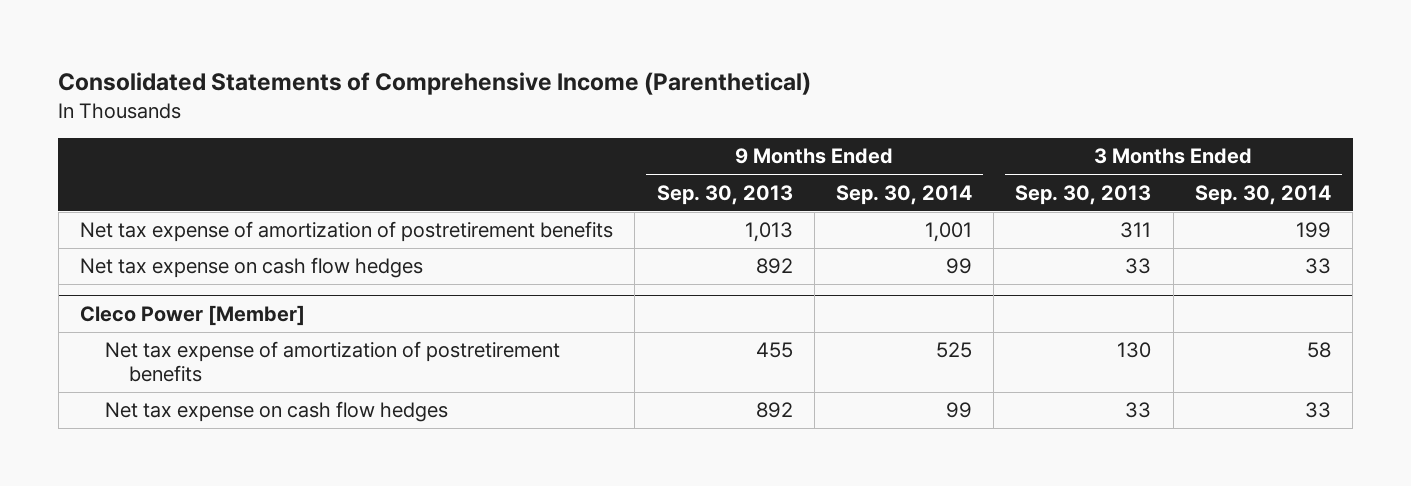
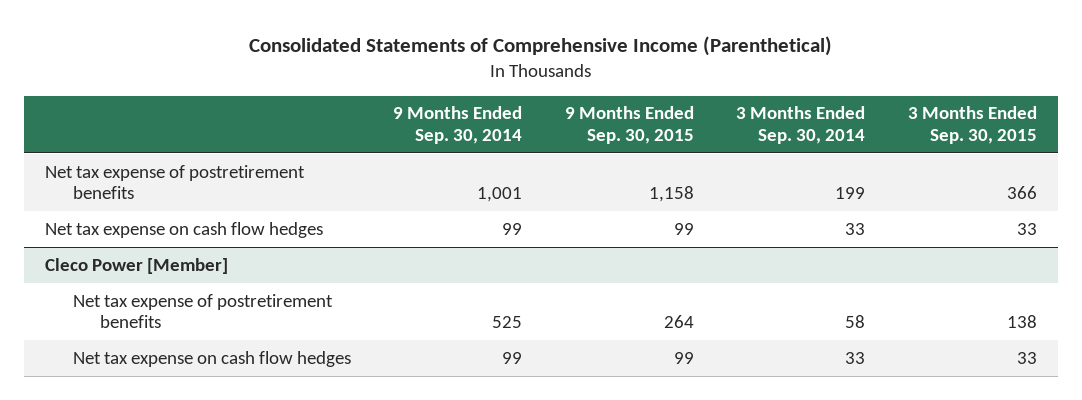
[656,184,793,205] Sep. 30, 2013 -> none
[1015,184,1152,205] Sep. 30, 2013 -> none
none -> [564,106,694,144] 9 Months Ended Sep. 30, 2015
none -> [907,106,1037,144] 3 Months Ended Sep. 30, 2015
[80,221,614,243] Net tax expense of amortization of postretirement benefits -> [44,164,305,200] Net tax expense of postretirement benefits
[104,341,560,383] Net tax expense of amortization of postretirement benefits -> [72,293,333,329] Net tax expense of postretirement benefits

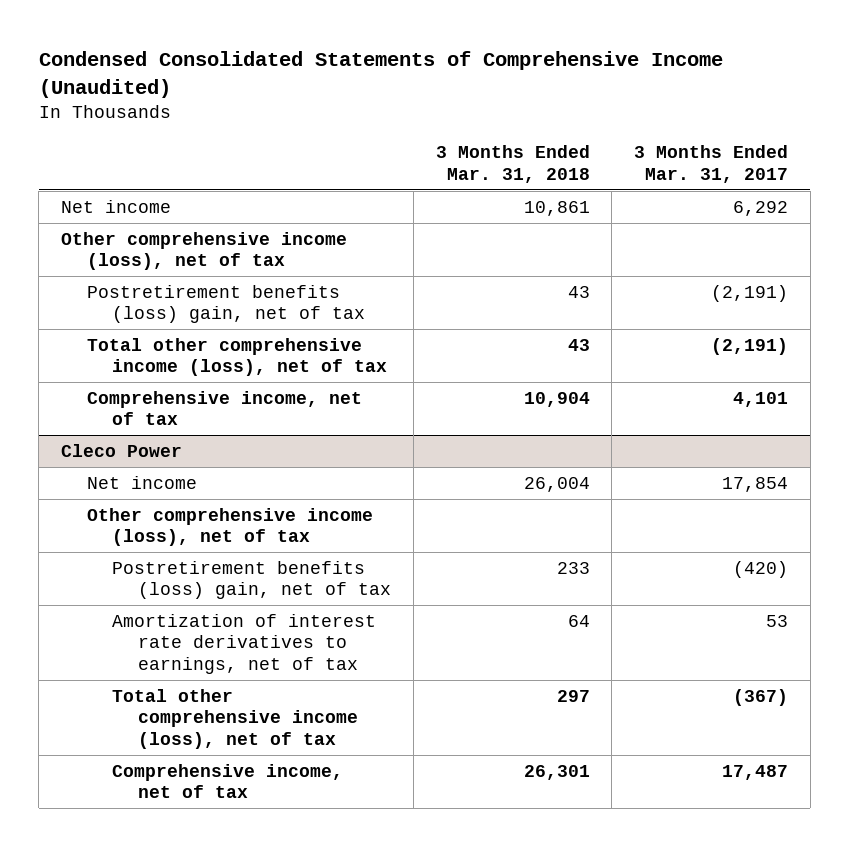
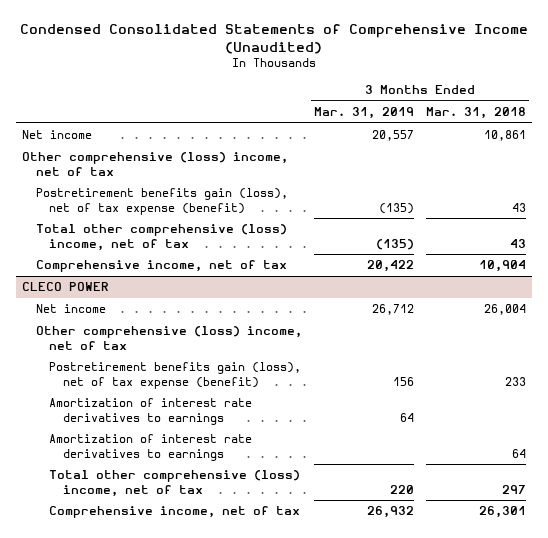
[634,145,789,183] 3 Months Ended Mar. 31, 2017 -> none
none -> [313,107,414,120] Mar. 31, 2019
[60,231,347,271] Other comprehensive income (loss), net of tax -> [21,152,288,176] Other comprehensive (loss) income, net of tax
[86,284,366,324] Postretirement benefits (loss) gain, net of tax -> [35,188,288,215] Postretirement benefits gain (loss), net of tax expense (benefit)
[86,337,388,377] Total other comprehensive income (loss), net of tax -> [35,224,287,251] Total other comprehensive (loss) income, net of tax
[60,443,182,457] Cleco Power -> [21,282,109,292] CLECO POWER
[86,507,373,547] Other comprehensive income (loss), net of tax -> [35,326,302,350] Other comprehensive (loss) income, net of tax
[112,560,392,600] Postretirement benefits (loss) gain, net of tax -> [49,362,302,389] Postretirement benefits gain (loss), net of tax expense (benefit)
none -> [49,398,253,425] Amortization of interest rate derivatives to earnings
[112,613,377,675] Amortization of interest rate derivatives to earnings, net of tax -> [49,434,253,461] Amortization of interest rate derivatives to earnings
[112,688,359,750] Total other comprehensive income (loss), net of tax -> [49,470,301,497] Total other comprehensive (loss) income, net of tax

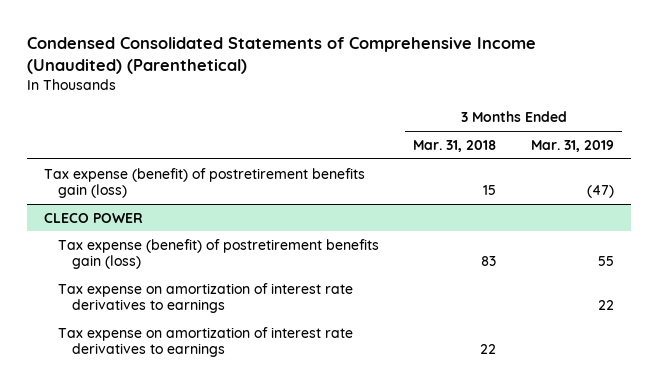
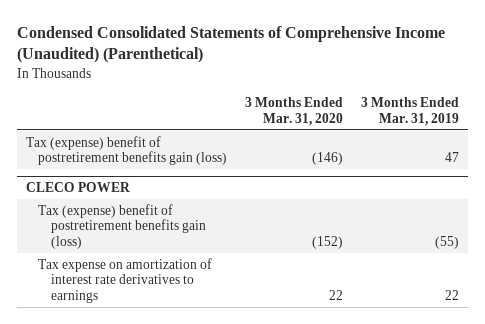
[413,139,497,152] Mar. 31, 2018 -> none
none -> [245,97,344,127] 3 Months Ended Mar. 31, 2020
[43,167,365,199] Tax expense (benefit) of postretirement benefits gain (loss) -> [25,135,228,166] Tax (expense) benefit of postretirement benefits gain (loss)
[586,185,614,199] (47) -> [445,152,460,163] 47
[57,238,379,270] Tax expense (benefit) of postretirement benefits gain (loss) -> [38,203,206,250] Tax (expense) benefit of postretirement benefits gain (loss)
[597,256,614,267] 55 -> [435,236,460,250] (55)
[57,326,353,358] Tax expense on amortization of interest rate derivatives to earnings -> none

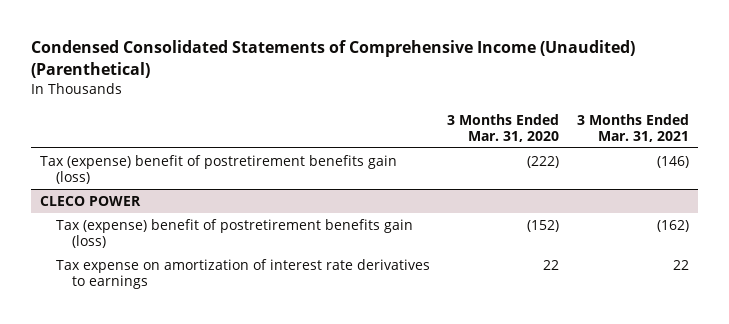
[361,97,460,127] 3 Months Ended Mar. 31, 2019 -> none
none -> [577,113,690,142] 3 Months Ended Mar. 31, 2021
[312,152,344,166] (146) -> [527,155,560,168] (222)

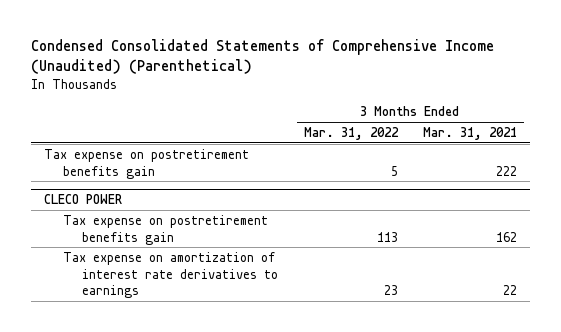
[447,113,560,142] 3 Months Ended Mar. 31, 2020 -> none
none -> [303,126,399,140] Mar. 31, 2022
[39,154,397,185] Tax (expense) benefit of postretirement benefits gain (loss) -> [43,148,249,179] Tax expense on postretirement benefits gain
[657,155,690,168] (146) -> [496,165,518,176] 222
[55,218,413,249] Tax (expense) benefit of postretirement benefits gain (loss) -> [62,214,268,245] Tax expense on postretirement benefits gain
[657,219,690,232] (162) -> [496,231,518,242] 162

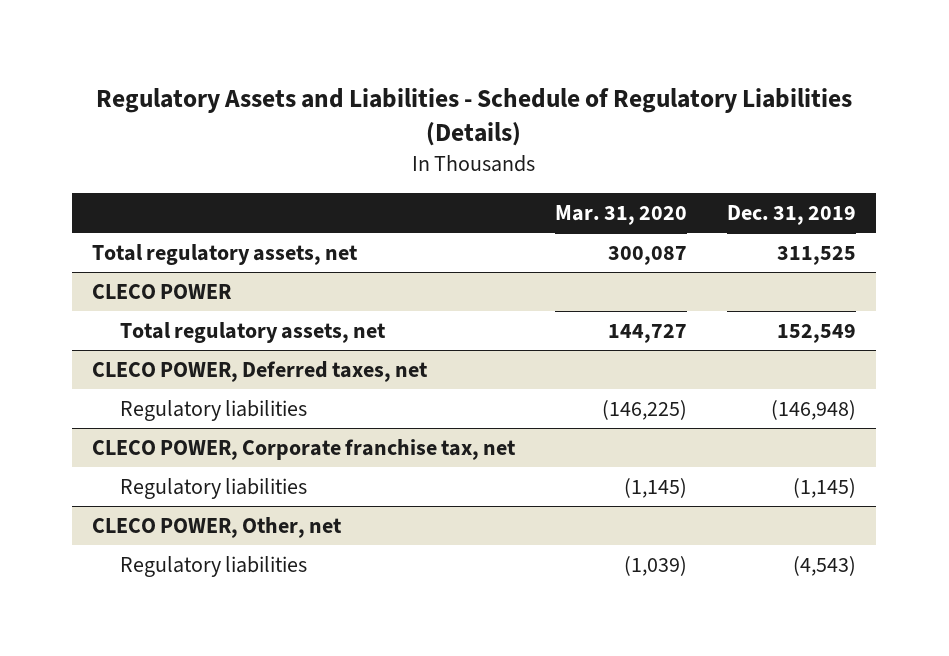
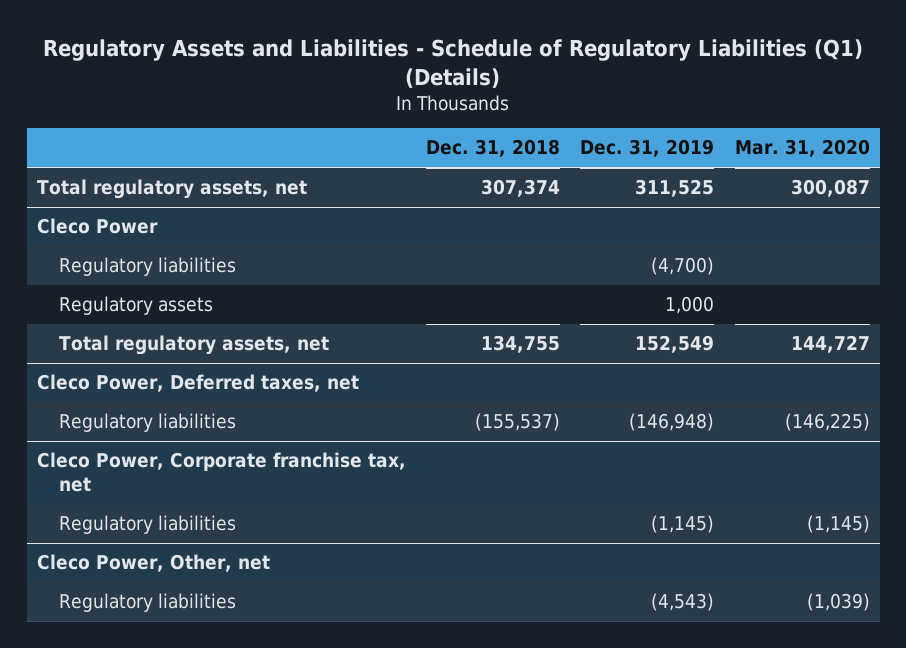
[96,87,853,147] Regulatory Assets and Liabilities - Schedule of Regulatory Liabilities (Details) -> [43,38,864,88] Regulatory Assets and Liabilities - Schedule of Regulatory Liabilities (Q1) (Details)
none -> [426,139,561,158] Dec. 31, 2018
[92,283,233,299] CLECO POWER -> [36,218,158,235] Cleco Power
none -> [58,257,236,277] Regulatory liabilities
none -> [58,296,213,316] Regulatory assets
[92,360,429,382] CLECO POWER, Deferred taxes, net -> [36,374,359,393] Cleco Power, Deferred taxes, net
[92,438,517,460] CLECO POWER, Corporate franchise tax, net -> [36,452,406,493] Cleco Power, Corporate franchise tax, net
[92,516,343,538] CLECO POWER, Other, net -> [36,554,270,573] Cleco Power, Other, net

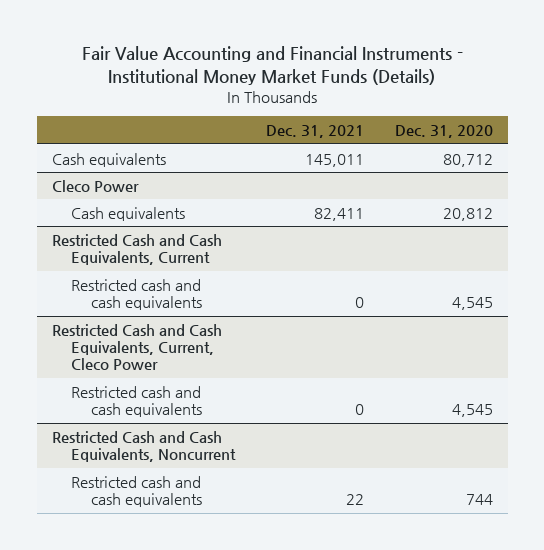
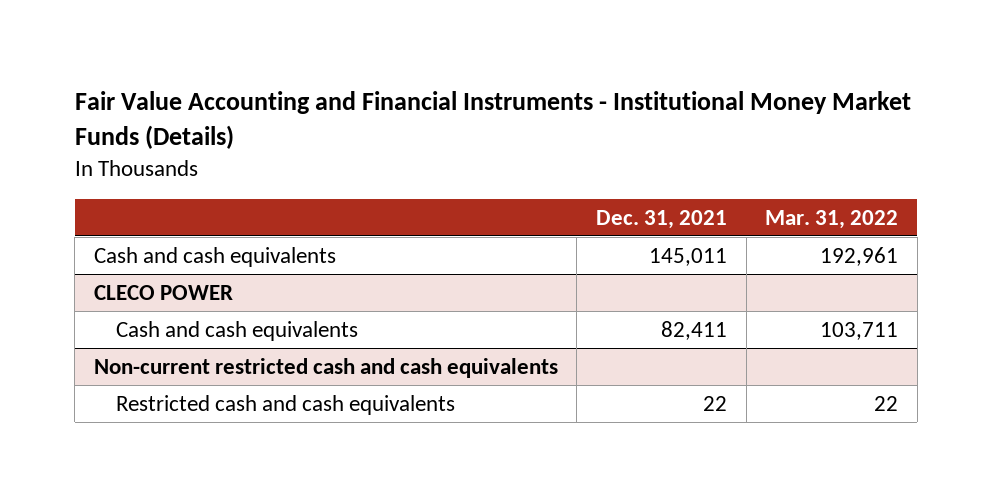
[394,124,493,138] Dec. 31, 2020 -> none
none -> [765,209,899,229] Mar. 31, 2022
[51,233,222,265] Restricted Cash and Cash Equivalents, Current -> none
[71,278,202,310] Restricted cash and cash equivalents -> none
[51,323,222,371] Restricted Cash and Cash Equivalents, Current, Cleco Power -> none
[71,385,202,417] Restricted cash and cash equivalents -> none
[51,152,166,167] Cash equivalents -> [93,246,336,267] Cash and cash equivalents
[51,179,139,192] Cleco Power -> [93,284,233,300] CLECO POWER
[71,206,186,221] Cash equivalents -> [115,320,358,341] Cash and cash equivalents
[51,430,237,462] Restricted Cash and Cash Equivalents, Noncurrent -> [93,357,558,378] Non-current restricted cash and cash equivalents

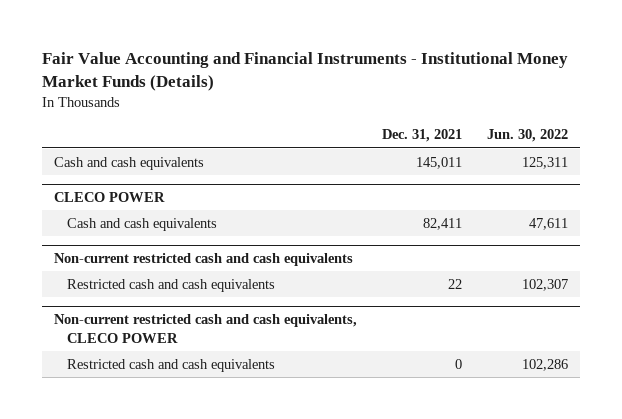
[765,209,899,229] Mar. 31, 2022 -> none
none -> [486,129,568,143] Jun. 30, 2022
none -> [54,314,358,344] Non-current restricted cash and cash equivalents, CLECO POWER
none -> [67,358,276,372] Restricted cash and cash equivalents

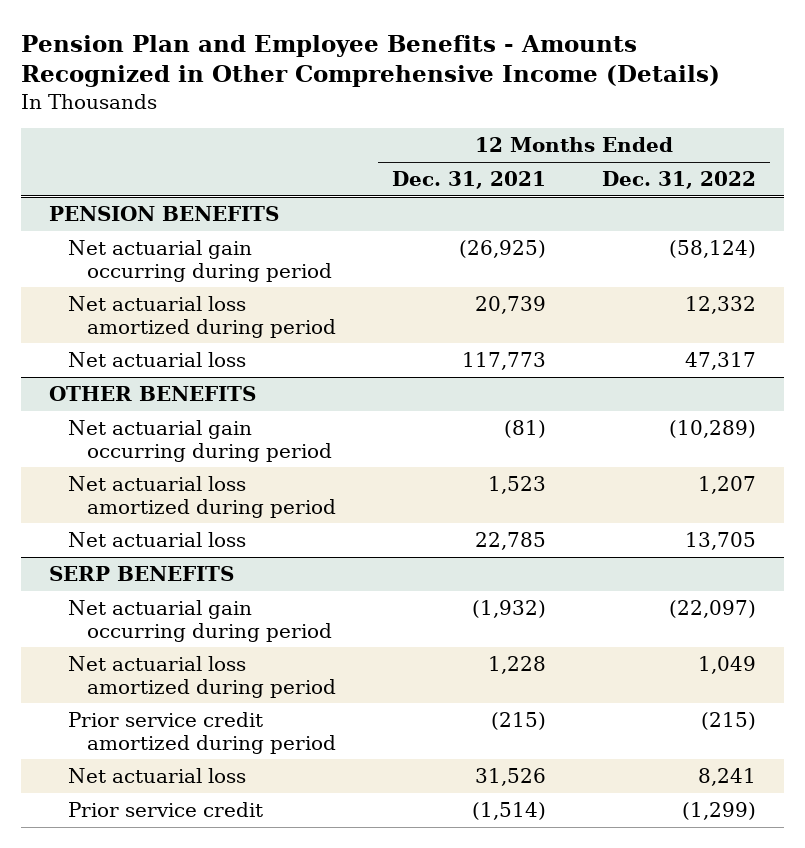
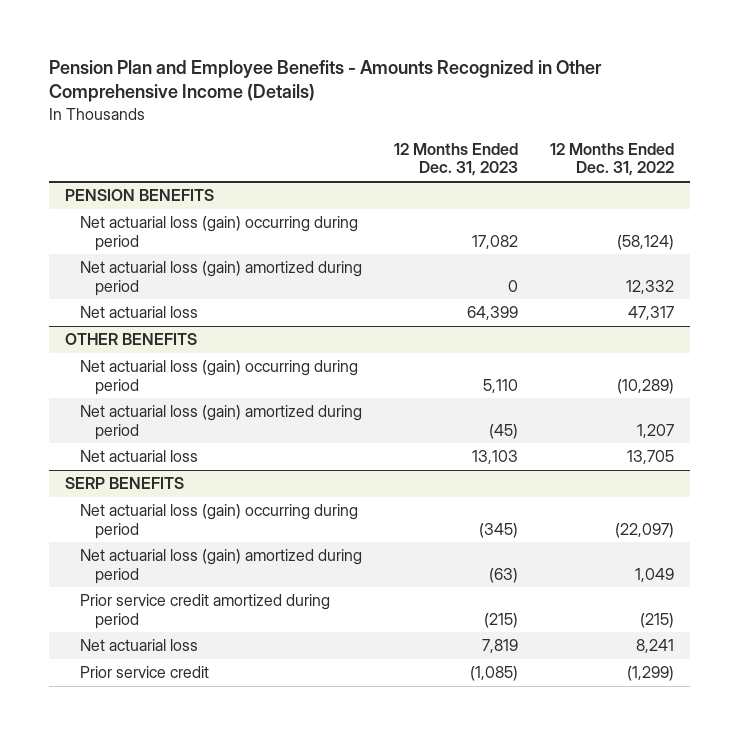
[392,171,547,190] Dec. 31, 2021 -> none
none -> [393,142,518,177] 12 Months Ended Dec. 31, 2023
[68,240,333,282] Net actuarial gain occurring during period -> [79,216,358,251] Net actuarial loss (gain) occurring during period
[68,296,337,338] Net actuarial loss amortized during period -> [79,261,362,296] Net actuarial loss (gain) amortized during period
[68,420,333,462] Net actuarial gain occurring during period -> [79,360,358,395] Net actuarial loss (gain) occurring during period
[68,476,337,518] Net actuarial loss amortized during period -> [79,405,362,440] Net actuarial loss (gain) amortized during period
[68,600,333,642] Net actuarial gain occurring during period -> [79,504,358,539] Net actuarial loss (gain) occurring during period
[68,656,337,698] Net actuarial loss amortized during period -> [79,549,362,584] Net actuarial loss (gain) amortized during period

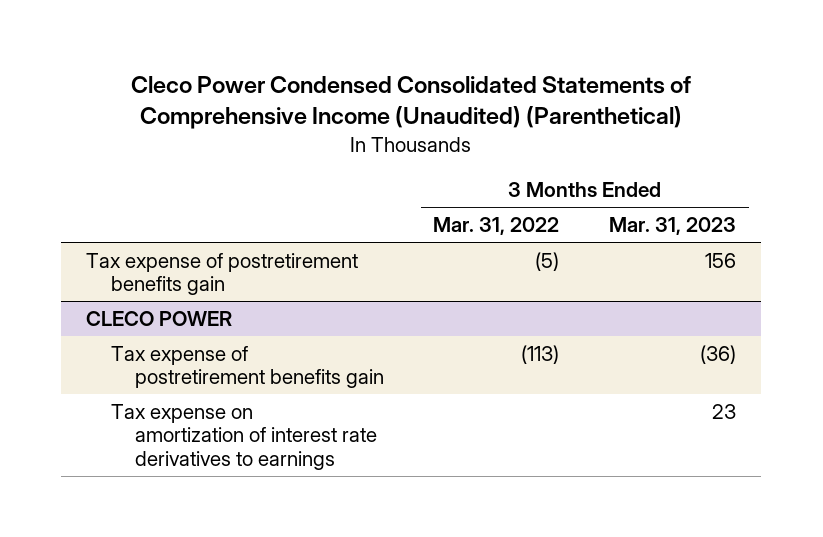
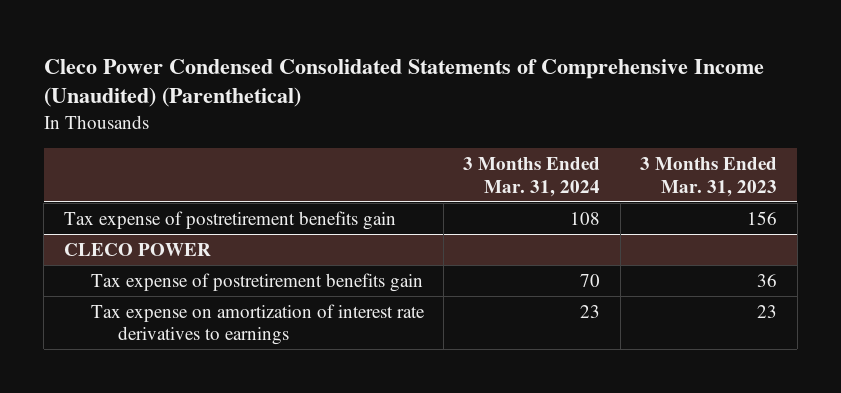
[433,217,560,236] Mar. 31, 2022 -> none
none -> [463,157,601,197] 3 Months Ended Mar. 31, 2024
[700,344,737,364] (36) -> [757,273,778,287] 36

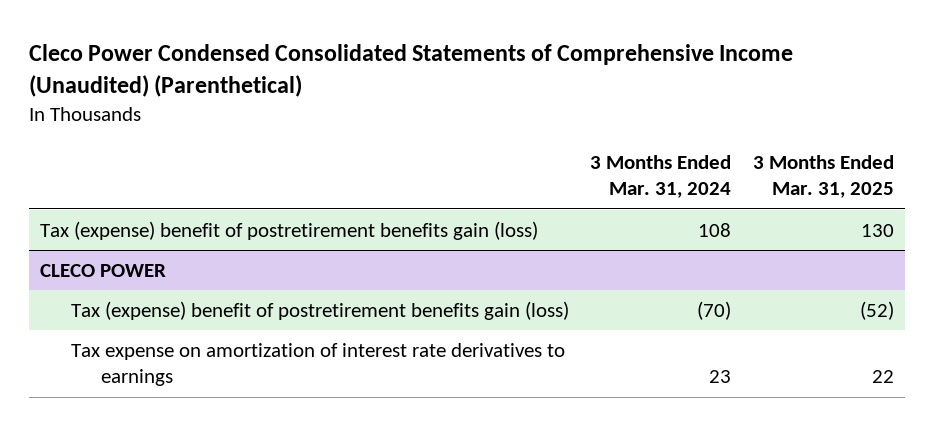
[640,157,778,197] 3 Months Ended Mar. 31, 2023 -> none
none -> [753,154,895,199] 3 Months Ended Mar. 31, 2025
[63,210,396,230] Tax expense of postretirement benefits gain -> [40,220,539,240] Tax (expense) benefit of postretirement benefits gain (loss)
[90,272,423,292] Tax expense of postretirement benefits gain -> [70,300,569,320] Tax (expense) benefit of postretirement benefits gain (loss)
[580,273,601,287] 70 -> [697,300,732,320] (70)

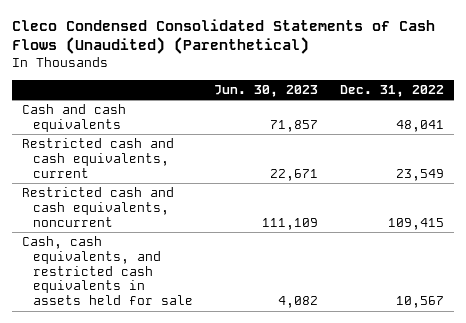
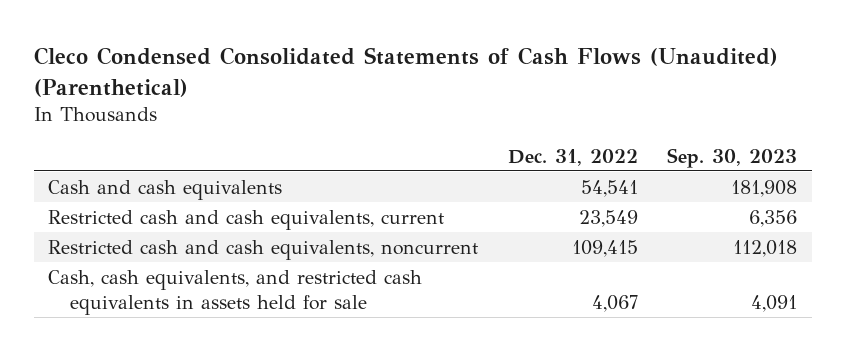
[214,84,319,97] Jun. 30, 2023 -> none
none -> [667,147,798,168] Sep. 30, 2023
[395,119,444,132] 48,041 -> [580,179,638,197] 54,541
[395,296,444,309] 10,567 -> [591,294,638,312] 4,067

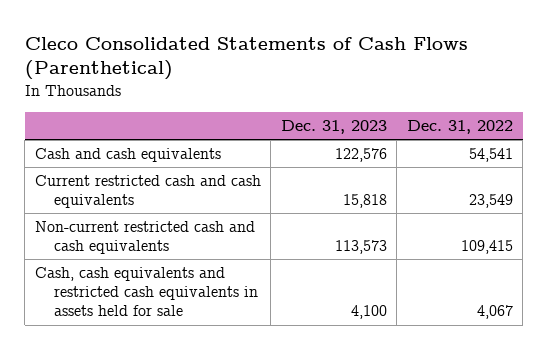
[33,47,778,97] Cleco Condensed Consolidated Statements of Cash Flows (Unaudited) (Parenthetical) -> [24,36,468,81] Cleco Consolidated Statements of Cash Flows (Parenthetical)
[667,147,798,168] Sep. 30, 2023 -> none
none -> [280,120,387,135] Dec. 31, 2023
[48,209,445,230] Restricted cash and cash equivalents, current -> [34,175,261,209] Current restricted cash and cash equivalents
[48,239,479,260] Restricted cash and cash equivalents, noncurrent -> [34,221,255,255] Non-current restricted cash and cash equivalents
[48,269,423,315] Cash, cash equivalents, and restricted cash equivalents in assets held for sale -> [34,267,258,317] Cash, cash equivalents and restricted cash equivalents in assets held for sale

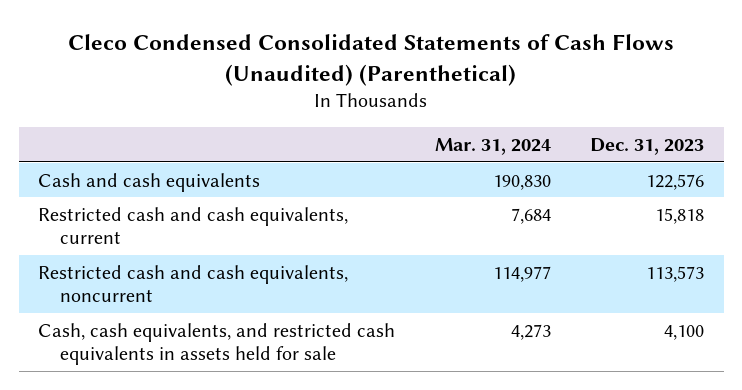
[24,36,468,81] Cleco Consolidated Statements of Cash Flows (Parenthetical) -> [68,33,675,86] Cleco Condensed Consolidated Statements of Cash Flows (Unaudited) (Parenthetical)
[406,120,513,135] Dec. 31, 2022 -> none
none -> [434,138,551,156] Mar. 31, 2024
[34,175,261,209] Current restricted cash and cash equivalents -> [38,206,349,245] Restricted cash and cash equivalents, current
[34,221,255,255] Non-current restricted cash and cash equivalents -> [38,264,349,303] Restricted cash and cash equivalents, noncurrent
[34,267,258,317] Cash, cash equivalents and restricted cash equivalents in assets held for sale -> [38,322,396,366] Cash, cash equivalents, and restricted cash equivalents in assets held for sale

